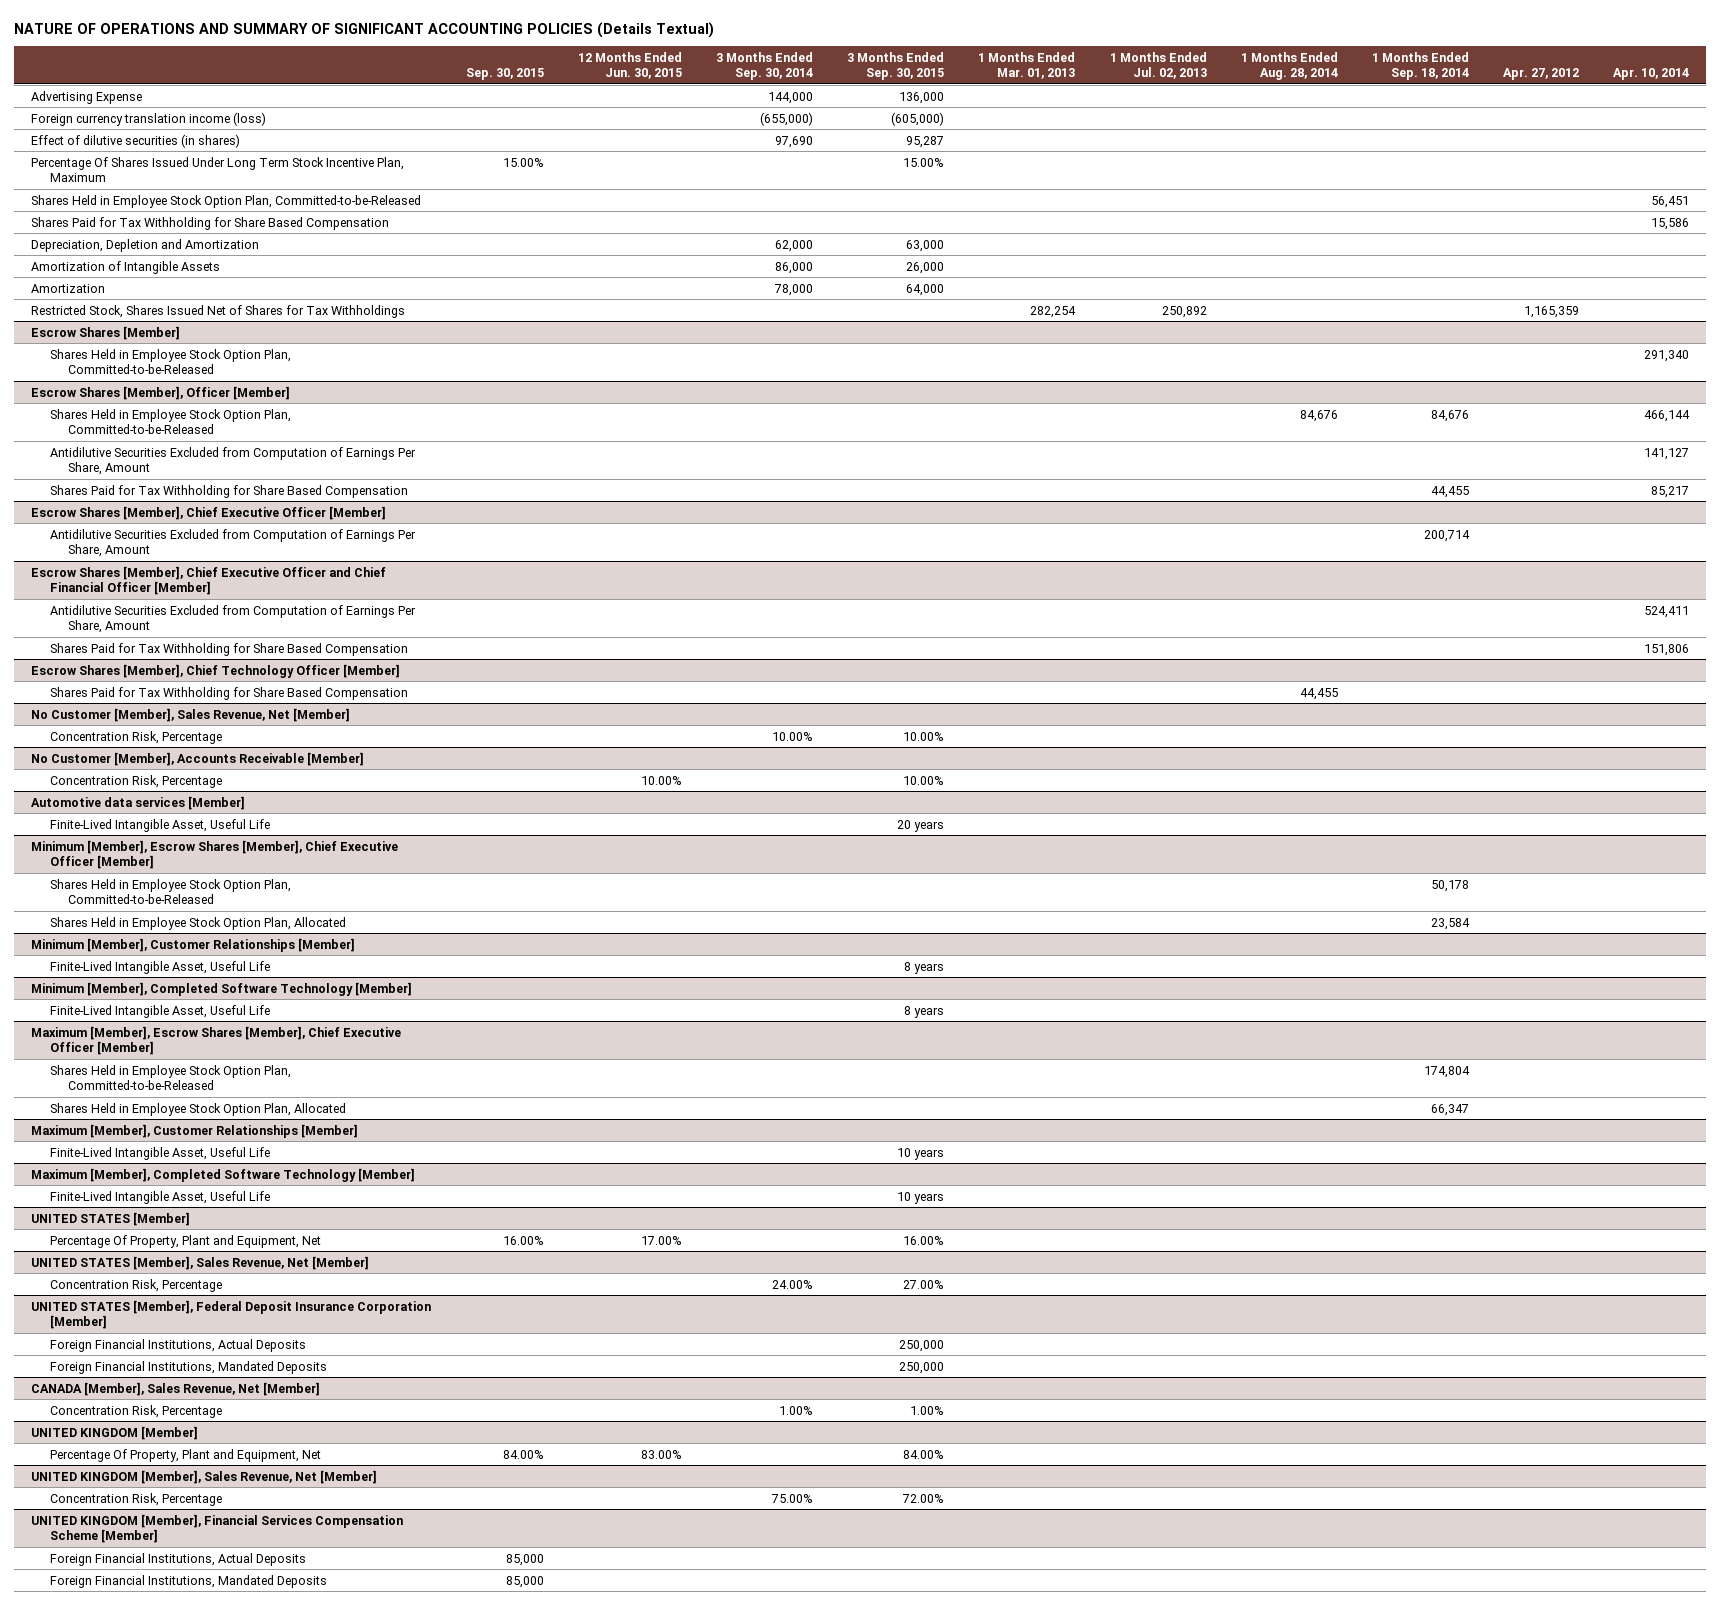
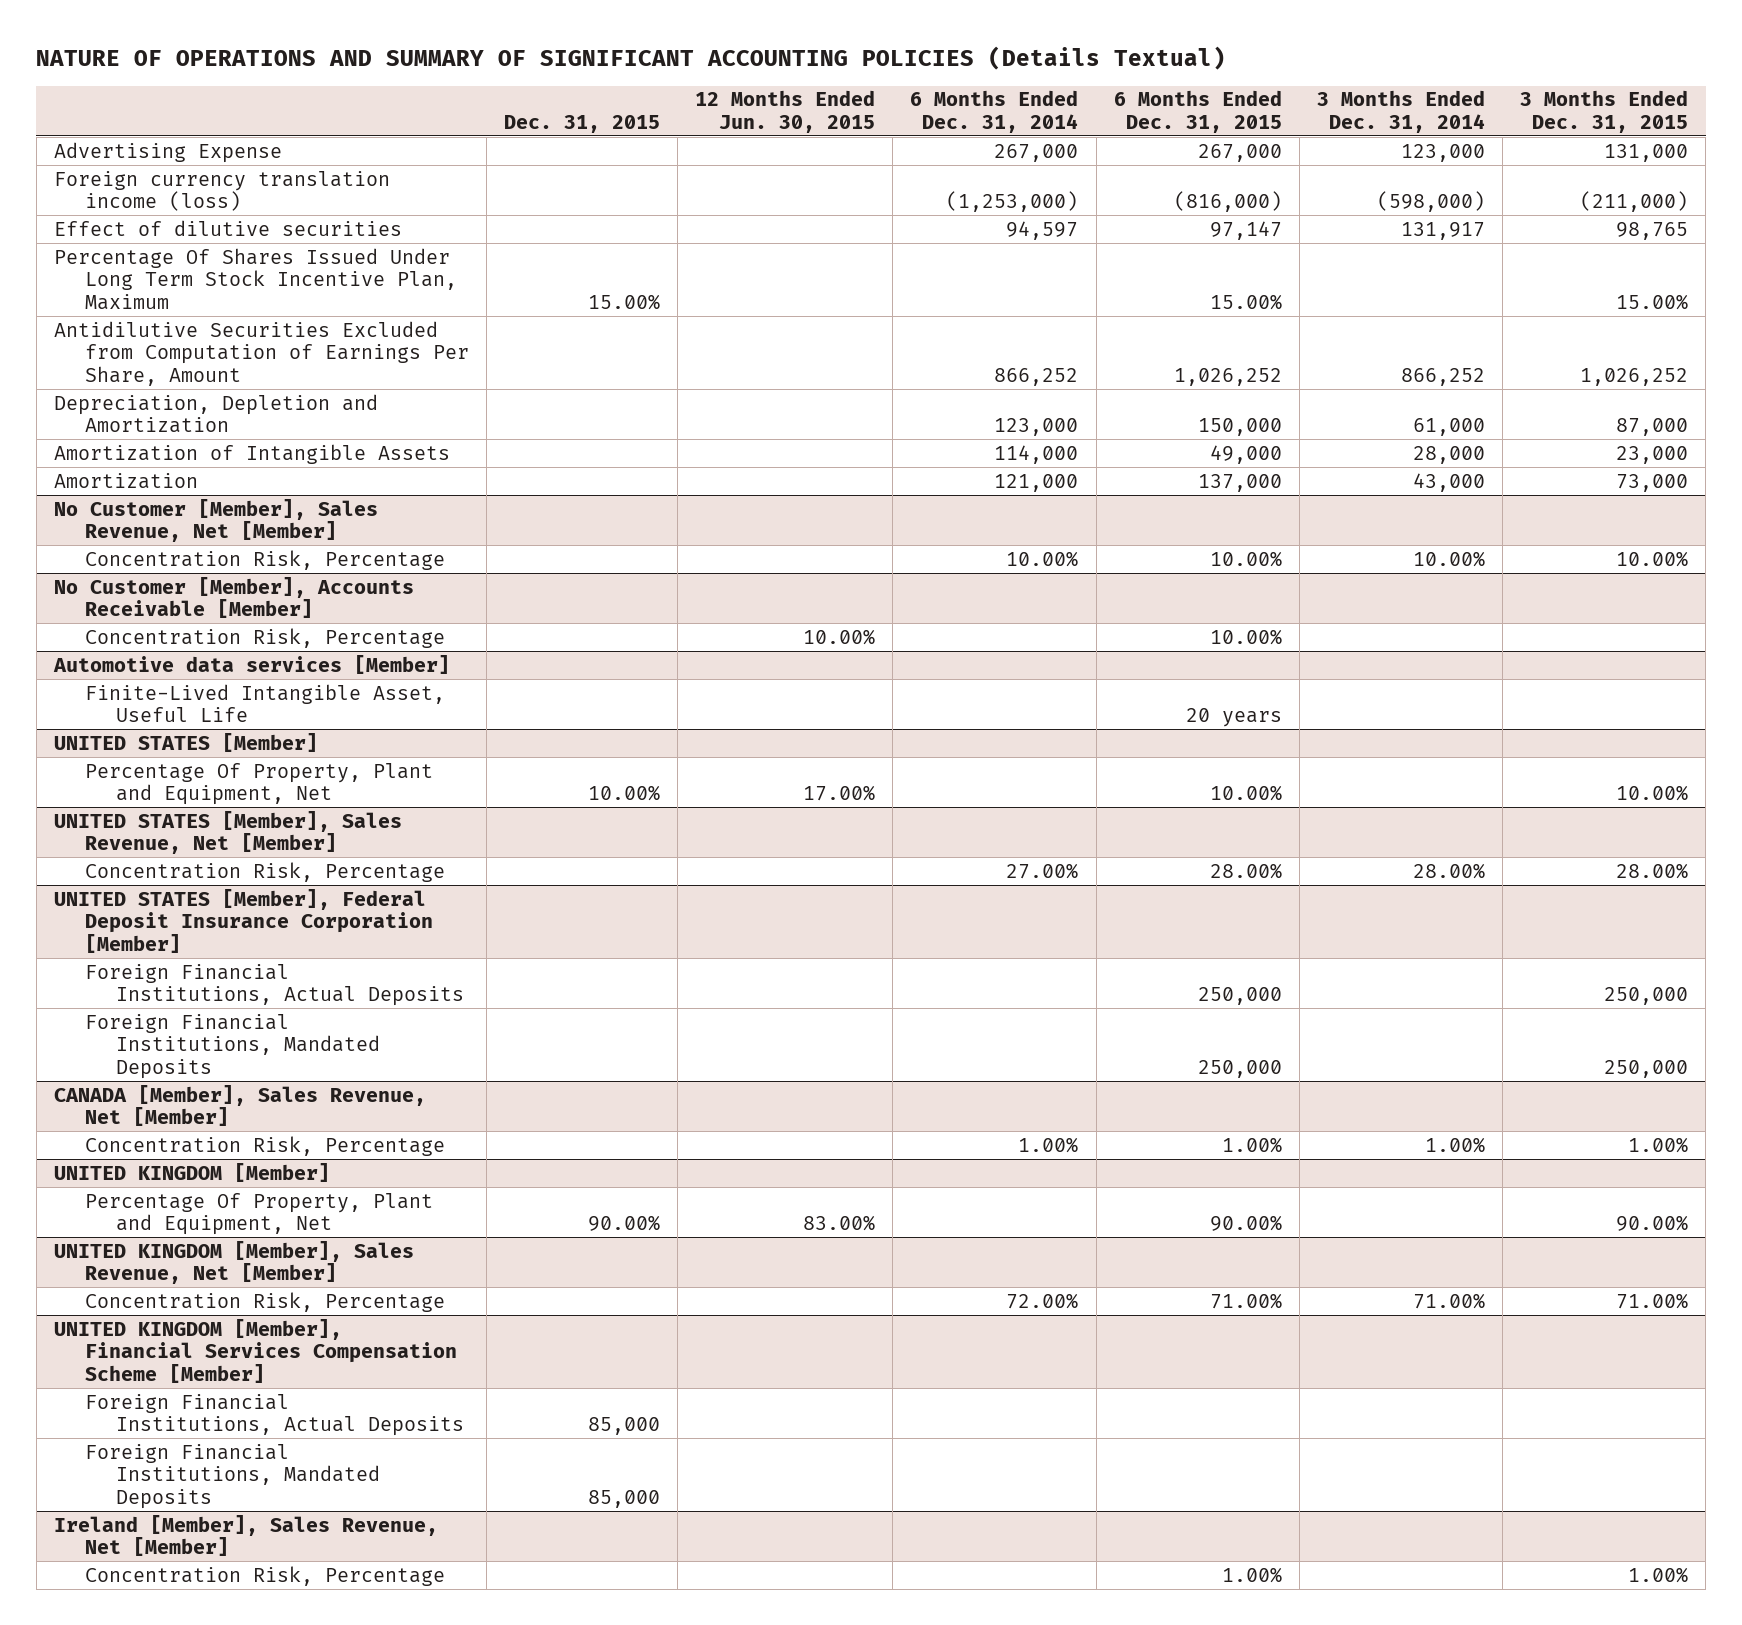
[465,68,544,81] Sep. 30, 2015 -> none
[716,51,814,81] 3 Months Ended Sep. 30, 2014 -> none
[847,51,945,81] 3 Months Ended Sep. 30, 2015 -> none
[978,51,1076,80] 1 Months Ended Mar. 01, 2013 -> none
[1109,51,1207,80] 1 Months Ended Jul. 02, 2013 -> none
[1240,51,1338,81] 1 Months Ended Aug. 28, 2014 -> none
[1371,51,1469,81] 1 Months Ended Sep. 18, 2014 -> none
[1503,68,1580,81] Apr. 27, 2012 -> none
[1613,68,1690,81] Apr. 10, 2014 -> none
none -> [504,114,661,133] Dec. 31, 2015
none -> [910,90,1079,133] 6 Months Ended Dec. 31, 2014
none -> [1113,90,1282,133] 6 Months Ended Dec. 31, 2015
none -> [1316,90,1485,133] 3 Months Ended Dec. 31, 2014
none -> [1519,90,1688,133] 3 Months Ended Dec. 31, 2015
[31,133,241,148] Effect of dilutive securities (in shares) -> [53,219,402,236] Effect of dilutive securities
[31,194,422,208] Shares Held in Employee Stock Option Plan, Committed-to-be-Released -> none
[31,216,390,230] Shares Paid for Tax Withholding for Share Based Compensation -> none
none -> [53,320,469,386] Antidilutive Securities Excluded from Computation of Earnings Per Share, Amount
[31,304,406,318] Restricted Stock, Shares Issued Net of Shares for Tax Withholdings -> none
[31,325,181,340] Escrow Shares [Member] -> none
[49,348,291,374] Shares Held in Employee Stock Option Plan, Committed-to-be-Released -> none
[31,385,291,400] Escrow Shares [Member], Officer [Member] -> none
[49,408,291,434] Shares Held in Employee Stock Option Plan, Committed-to-be-Released -> none
[49,446,416,475] Antidilutive Securities Excluded from Computation of Earnings Per Share, Amount -> none
[49,484,408,498] Shares Paid for Tax Withholding for Share Based Compensation -> none
[31,505,387,520] Escrow Shares [Member], Chief Executive Officer [Member] -> none
[49,528,416,557] Antidilutive Securities Excluded from Computation of Earnings Per Share, Amount -> none
[31,565,387,595] Escrow Shares [Member], Chief Executive Officer and Chief Financial Officer [Member] -> none
[49,604,416,633] Antidilutive Securities Excluded from Computation of Earnings Per Share, Amount -> none
[49,642,408,656] Shares Paid for Tax Withholding for Share Based Compensation -> none
[31,663,401,678] Escrow Shares [Member], Chief Technology Officer [Member] -> none
[49,686,408,700] Shares Paid for Tax Withholding for Share Based Compensation -> none
[31,839,399,869] Minimum [Member], Escrow Shares [Member], Chief Executive Officer [Member] -> none
[49,878,291,904] Shares Held in Employee Stock Option Plan, Committed-to-be-Released -> none
[49,916,346,930] Shares Held in Employee Stock Option Plan, Allocated -> none
[31,937,356,952] Minimum [Member], Customer Relationships [Member] -> none
[49,960,270,974] Finite-Lived Intangible Asset, Useful Life -> none
[31,981,413,996] Minimum [Member], Completed Software Technology [Member] -> none
[49,1004,270,1018] Finite-Lived Intangible Asset, Useful Life -> none
[31,1025,402,1055] Maximum [Member], Escrow Shares [Member], Chief Executive Officer [Member] -> none
[49,1064,291,1090] Shares Held in Employee Stock Option Plan, Committed-to-be-Released -> none
[49,1102,346,1116] Shares Held in Employee Stock Option Plan, Allocated -> none
[31,1123,359,1138] Maximum [Member], Customer Relationships [Member] -> none
[49,1146,270,1160] Finite-Lived Intangible Asset, Useful Life -> none
[31,1167,416,1182] Maximum [Member], Completed Software Technology [Member] -> none
[49,1190,270,1204] Finite-Lived Intangible Asset, Useful Life -> none
none -> [53,1514,438,1557] Ireland [Member], Sales Revenue, Net [Member]
none -> [84,1565,445,1586] Concentration Risk, Percentage

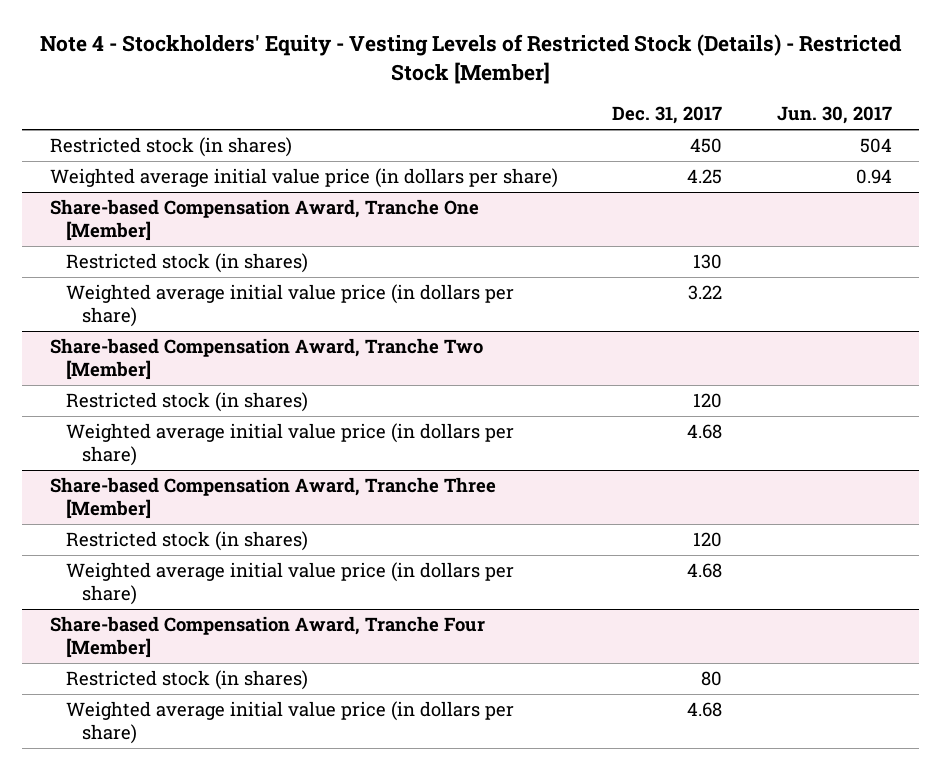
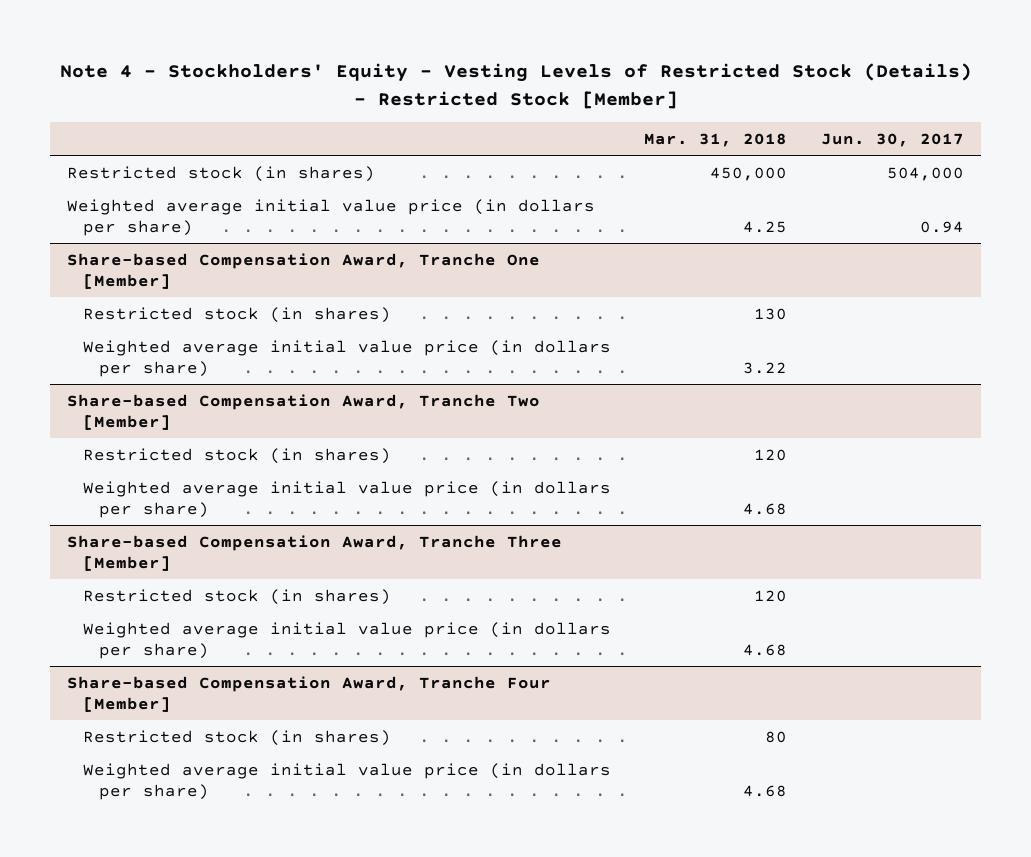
[612,106,723,125] Dec. 31, 2017 -> none
none -> [644,133,788,148] Mar. 31, 2018
[859,138,892,154] 504 -> [887,166,965,181] 504,000

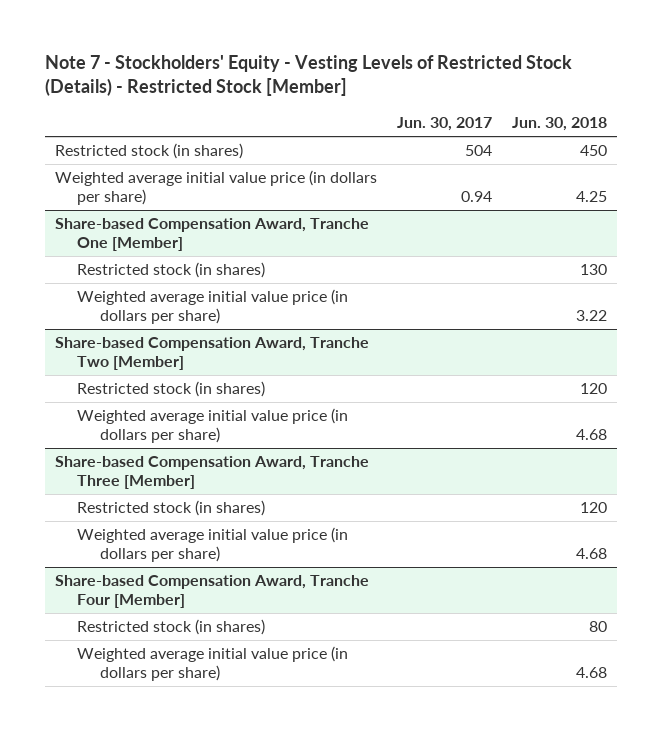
[59,63,972,109] Note 4 - Stockholders' Equity - Vesting Levels of Restricted Stock (Details) - Restricted Stock [Member] -> [45,55,573,97] Note 7 - Stockholders' Equity - Vesting Levels of Restricted Stock (Details) - Restricted Stock [Member]
[644,133,788,148] Mar. 31, 2018 -> none
none -> [511,116,607,131] Jun. 30, 2018
[887,166,965,181] 504,000 -> [465,145,493,157] 504

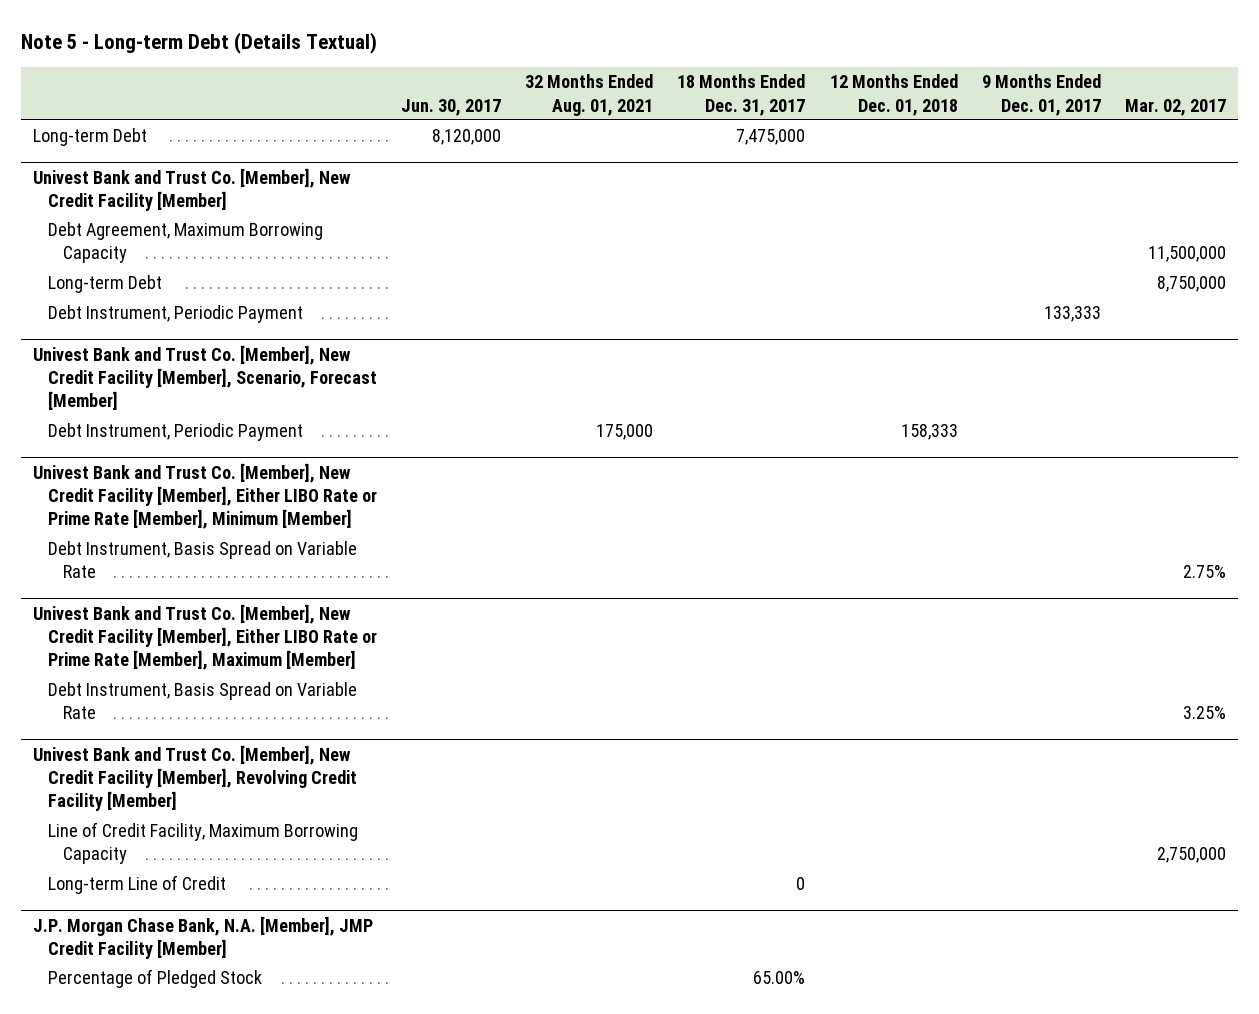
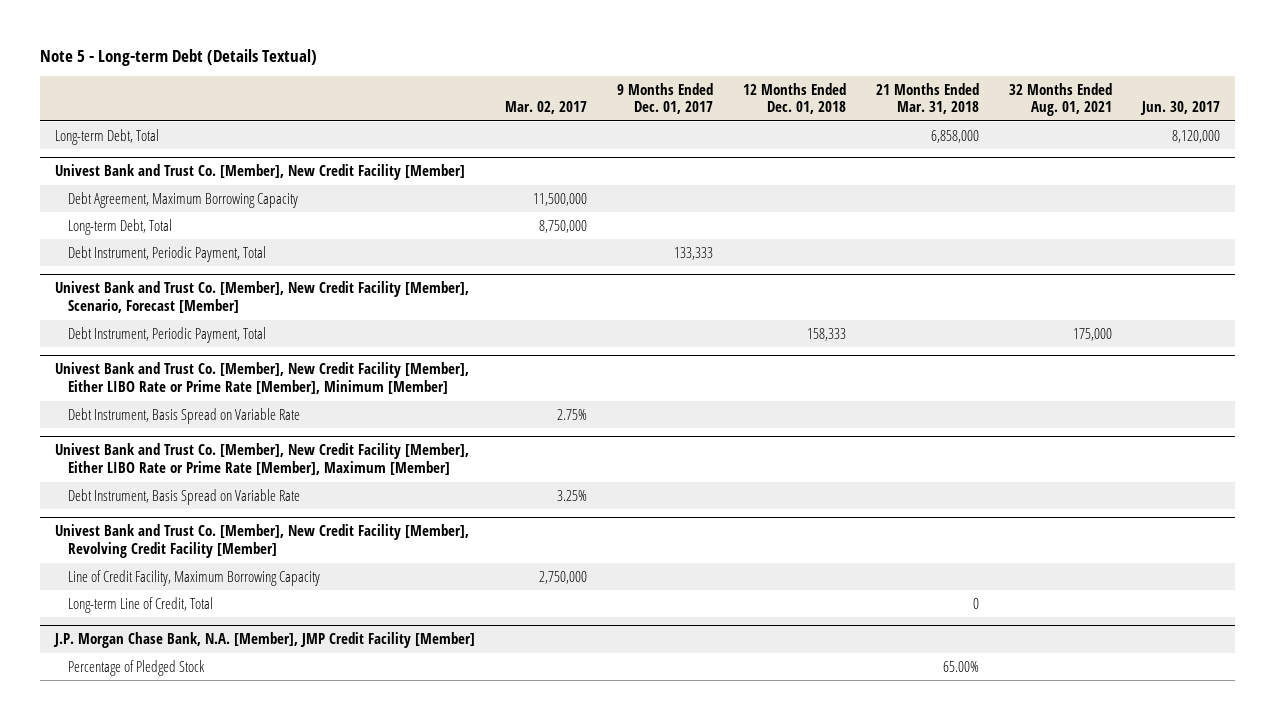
[677,74,806,116] 18 Months Ended Dec. 31, 2017 -> none
none -> [875,82,979,115] 21 Months Ended Mar. 31, 2018
[33,128,148,147] Long-term Debt -> [54,128,159,145] Long-term Debt, Total
[47,275,162,294] Long-term Debt -> [68,218,173,235] Long-term Debt, Total
[47,305,303,324] Debt Instrument, Periodic Payment -> [68,245,267,262] Debt Instrument, Periodic Payment, Total
[47,423,303,442] Debt Instrument, Periodic Payment -> [68,326,267,343] Debt Instrument, Periodic Payment, Total
[47,875,226,895] Long-term Line of Credit -> [68,596,214,613] Long-term Line of Credit, Total

